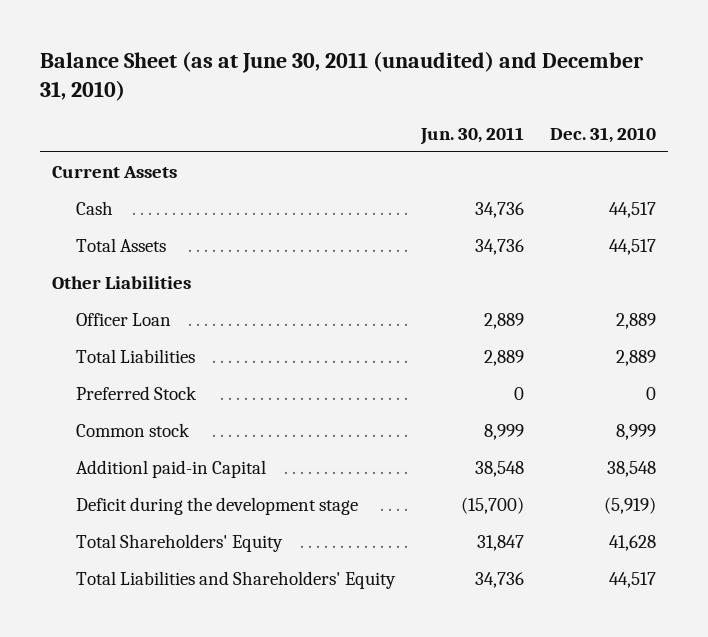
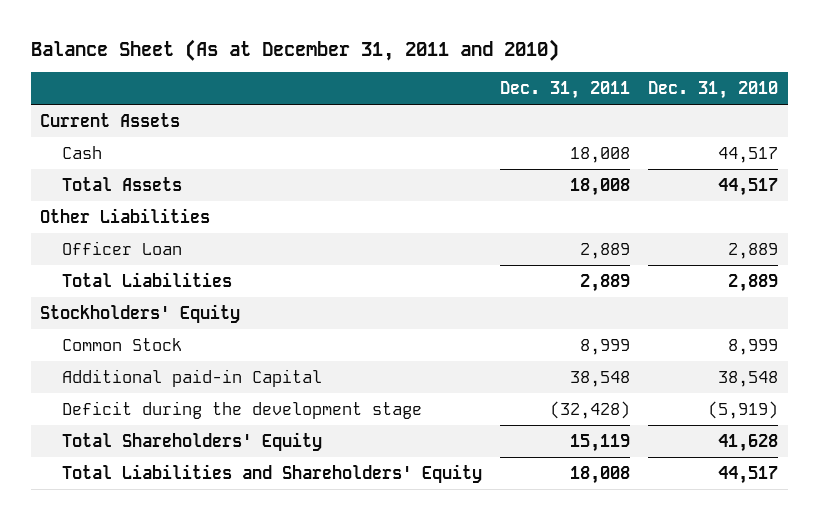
[39,51,643,101] Balance Sheet (as at June 30, 2011 (unaudited) and December 31, 2010) -> [30,39,559,62] Balance Sheet (As at December 31, 2011 and 2010)
[420,126,525,145] Jun. 30, 2011 -> none
none -> [500,81,631,100] Dec. 31, 2011
[76,385,198,400] Preferred Stock -> none
none -> [39,303,240,323] Stockholders' Equity
[76,422,191,437] Common stock -> [62,337,183,351] Common Stock
[76,459,267,478] Additionl paid-in Capital -> [62,368,323,387] Additional paid-in Capital

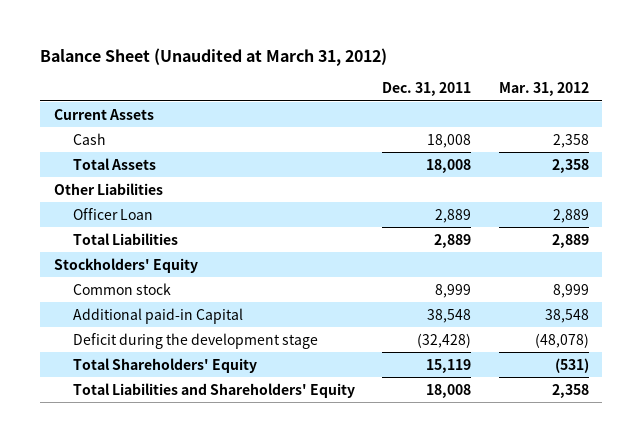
[30,39,559,62] Balance Sheet (As at December 31, 2011 and 2010) -> [40,47,388,66] Balance Sheet (Unaudited at March 31, 2012)
[648,81,779,100] Dec. 31, 2010 -> none
none -> [498,82,589,97] Mar. 31, 2012
[62,337,183,351] Common Stock -> [72,282,171,295] Common stock

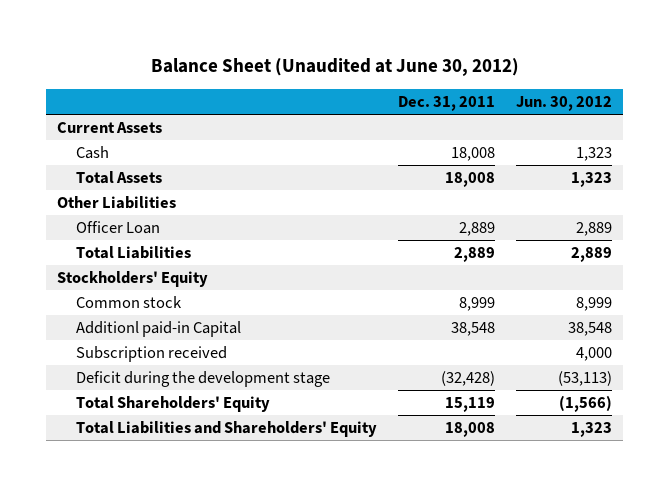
[40,47,388,66] Balance Sheet (Unaudited at March 31, 2012) -> [150,58,519,77] Balance Sheet (Unaudited at June 30, 2012)
[498,82,589,97] Mar. 31, 2012 -> none
none -> [516,95,613,111] Jun. 30, 2012
[72,307,243,324] Additional paid-in Capital -> [75,321,241,338] Additionl paid-in Capital
none -> [75,346,227,363] Subscription received

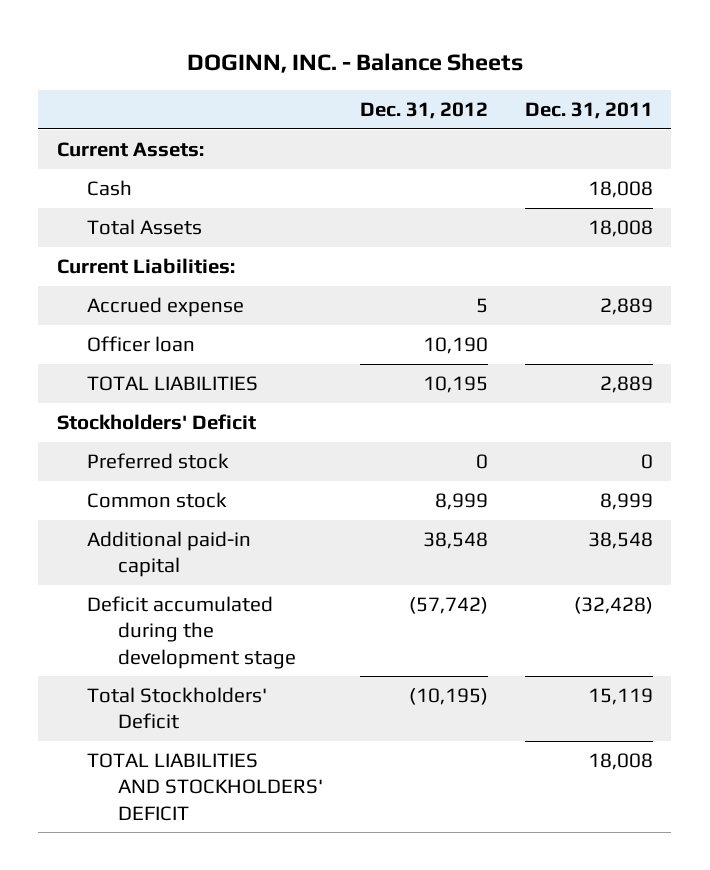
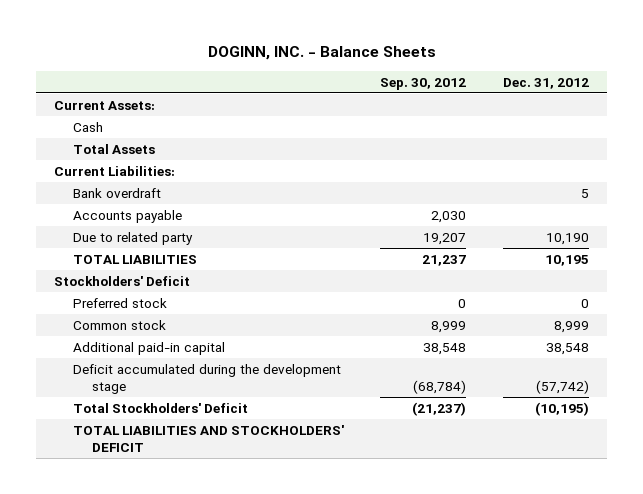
[524,102,653,120] Dec. 31, 2011 -> none
none -> [380,77,467,90] Sep. 30, 2012
[87,296,245,317] Accrued expense -> none
none -> [73,187,162,198] Bank overdraft
none -> [73,209,183,223] Accounts payable
[87,335,196,352] Officer loan -> [73,231,194,245] Due to related party

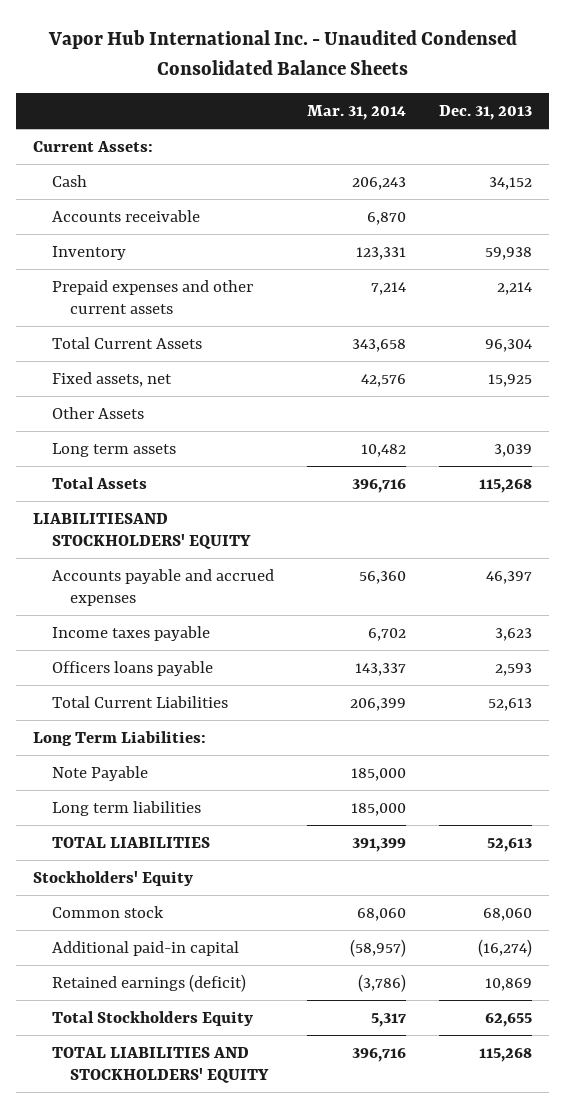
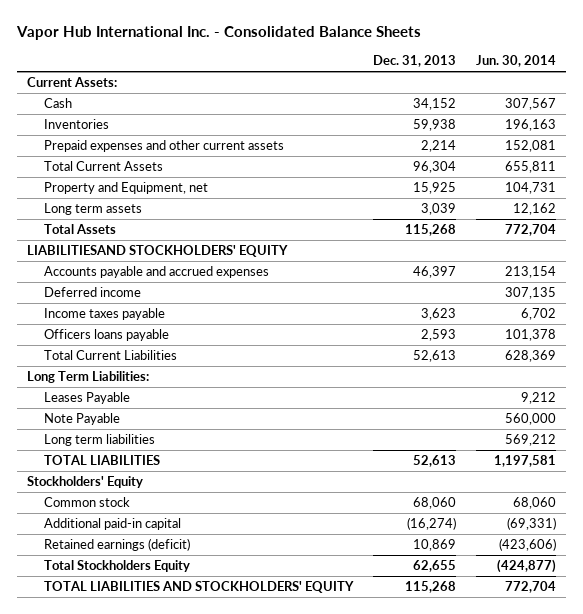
[47,30,517,75] Vapor Hub International Inc. - Unaudited Condensed Consolidated Balance Sheets -> [16,26,422,41] Vapor Hub International Inc. - Consolidated Balance Sheets
[306,105,406,121] Mar. 31, 2014 -> none
none -> [475,55,556,68] Jun. 30, 2014
[51,209,200,222] Accounts receivable -> none
[51,245,126,260] Inventory -> [44,119,110,130] Inventories
[51,406,144,419] Other Assets -> none
[51,371,172,387] Fixed assets, net -> [44,182,209,195] Property and Equipment, net
none -> [44,287,142,298] Deferred income
none -> [44,392,131,405] Leases Payable

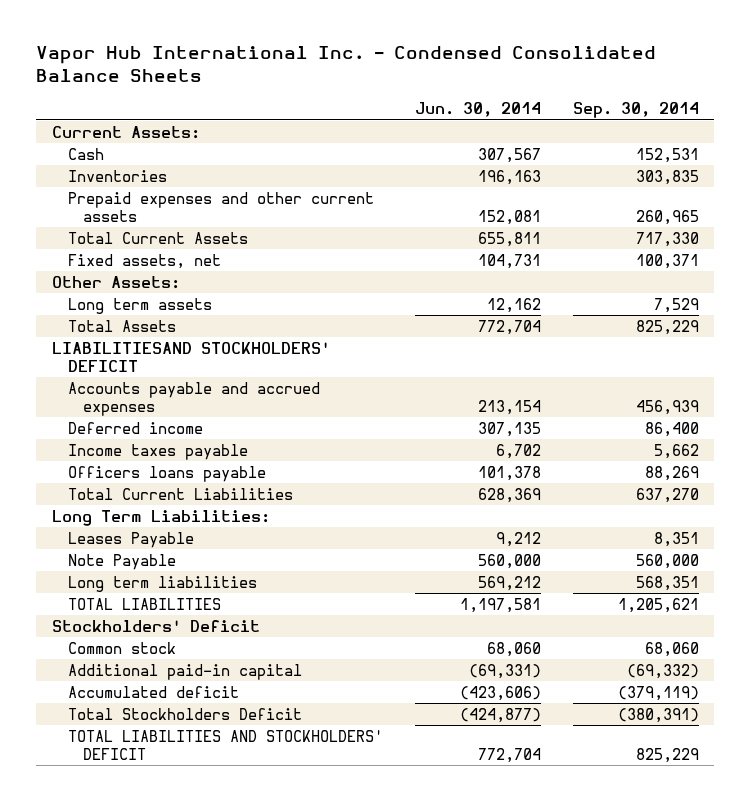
[16,26,422,41] Vapor Hub International Inc. - Consolidated Balance Sheets -> [36,46,657,83] Vapor Hub International Inc. - Condensed Consolidated Balance Sheets
[373,55,457,68] Dec. 31, 2013 -> none
none -> [572,102,699,119] Sep. 30, 2014
[44,182,209,195] Property and Equipment, net -> [67,253,221,269] Fixed assets, net
none -> [52,275,181,289] Other Assets:
[27,245,289,258] LIABILITIESAND STOCKHOLDERS' EQUITY -> [52,341,331,372] LIABILITIESAND STOCKHOLDERS' DEFICIT
[27,476,144,489] Stockholders' Equity -> [52,619,261,632] Stockholders' Deficit
[44,538,191,552] Retained earnings (deficit) -> [67,685,239,698] Accumulated deficit
[44,560,191,573] Total Stockholders Equity -> [67,707,302,720] Total Stockholders Deficit
[44,581,355,594] TOTAL LIABILITIES AND STOCKHOLDERS' EQUITY -> [67,729,383,760] TOTAL LIABILITIES AND STOCKHOLDERS' DEFICIT

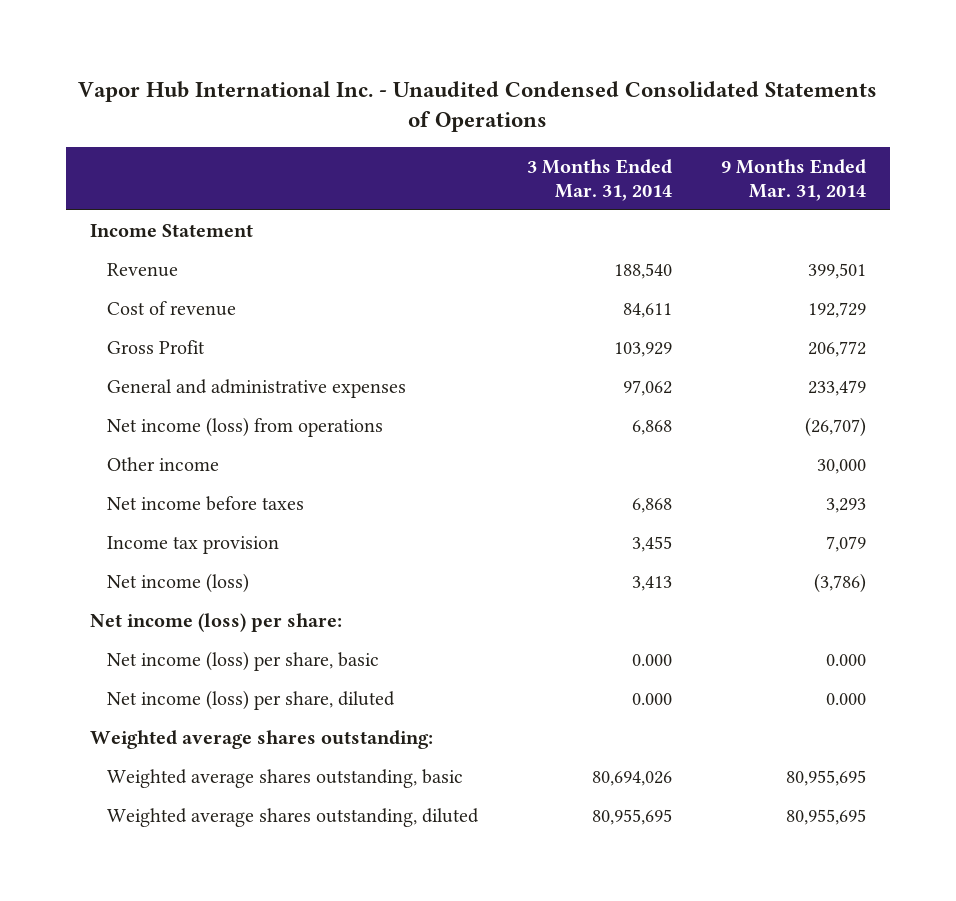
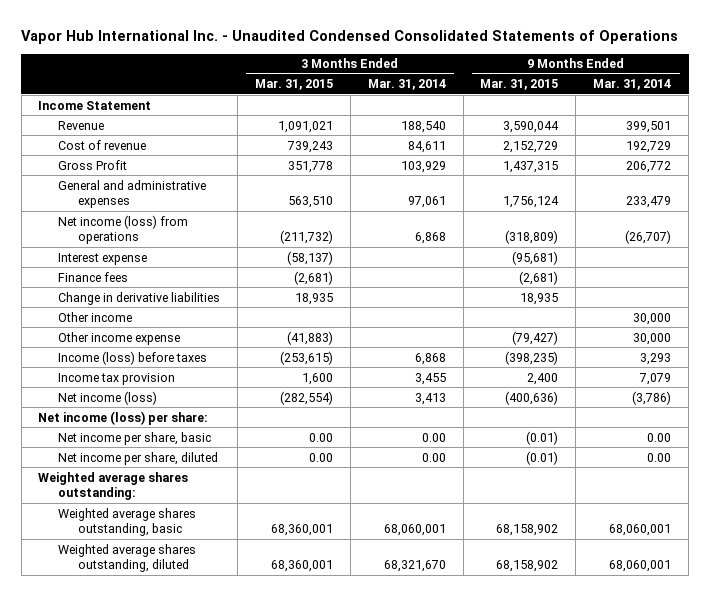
none -> [254,79,333,91] Mar. 31, 2015
none -> [480,79,559,91] Mar. 31, 2015
[623,379,673,396] 97,062 -> [407,196,446,209] 97,061
none -> [58,252,148,265] Interest expense
none -> [58,271,129,282] Finance fees
none -> [58,291,221,305] Change in derivative liabilities
none -> [58,331,181,345] Other income expense
[107,495,305,511] Net income before taxes -> [58,350,208,365] Income (loss) before taxes
[107,650,380,671] Net income (loss) per share, basic -> [58,431,212,445] Net income per share, basic
[632,653,673,666] 0.000 -> [421,432,446,442] 0.00
[825,653,866,666] 0.000 -> [647,432,672,442] 0.00
[107,689,396,710] Net income (loss) per share, diluted -> [58,451,219,465] Net income per share, diluted
[632,692,673,705] 0.000 -> [421,452,446,462] 0.00
[825,692,866,705] 0.000 -> [647,452,672,462] 0.00
[592,770,673,786] 80,694,026 -> [383,524,446,537] 68,060,001
[785,769,866,786] 80,955,695 -> [609,524,672,537] 68,060,001
[592,808,673,825] 80,955,695 -> [383,560,446,573] 68,321,670
[785,808,866,825] 80,955,695 -> [609,560,672,573] 68,060,001

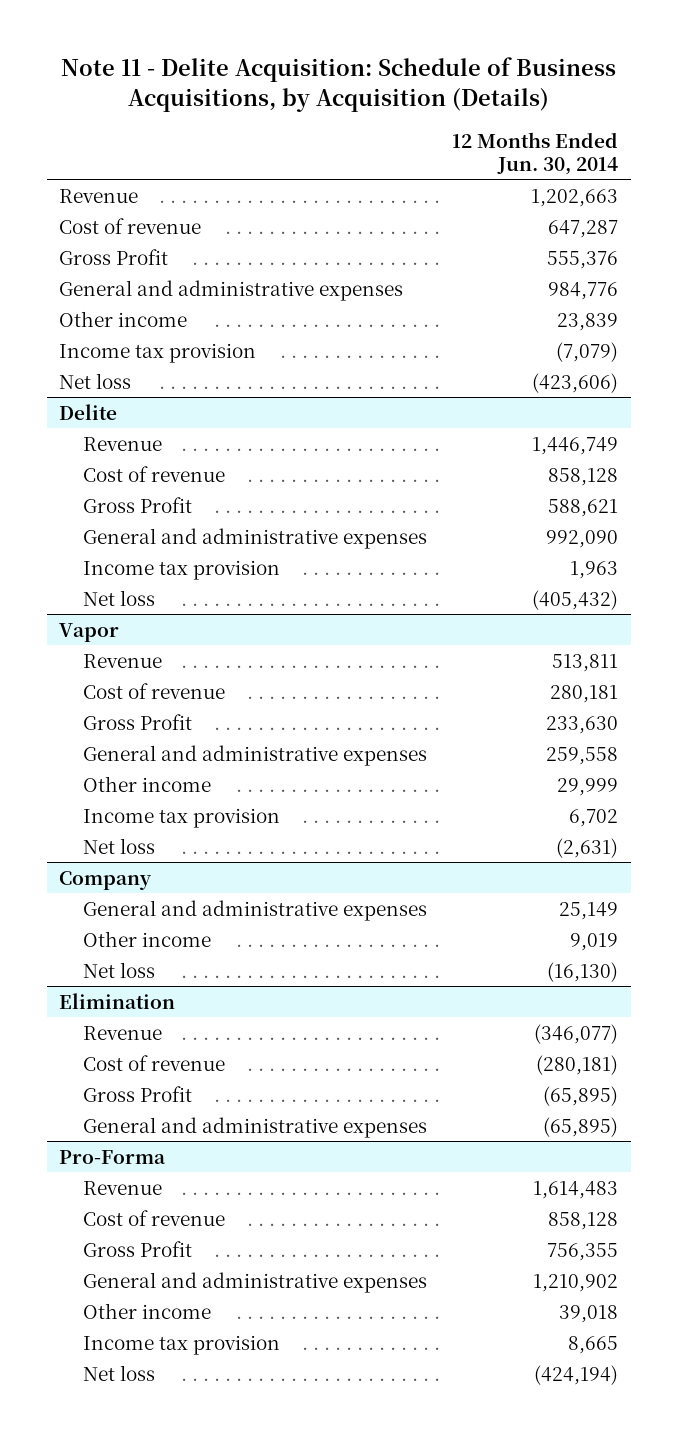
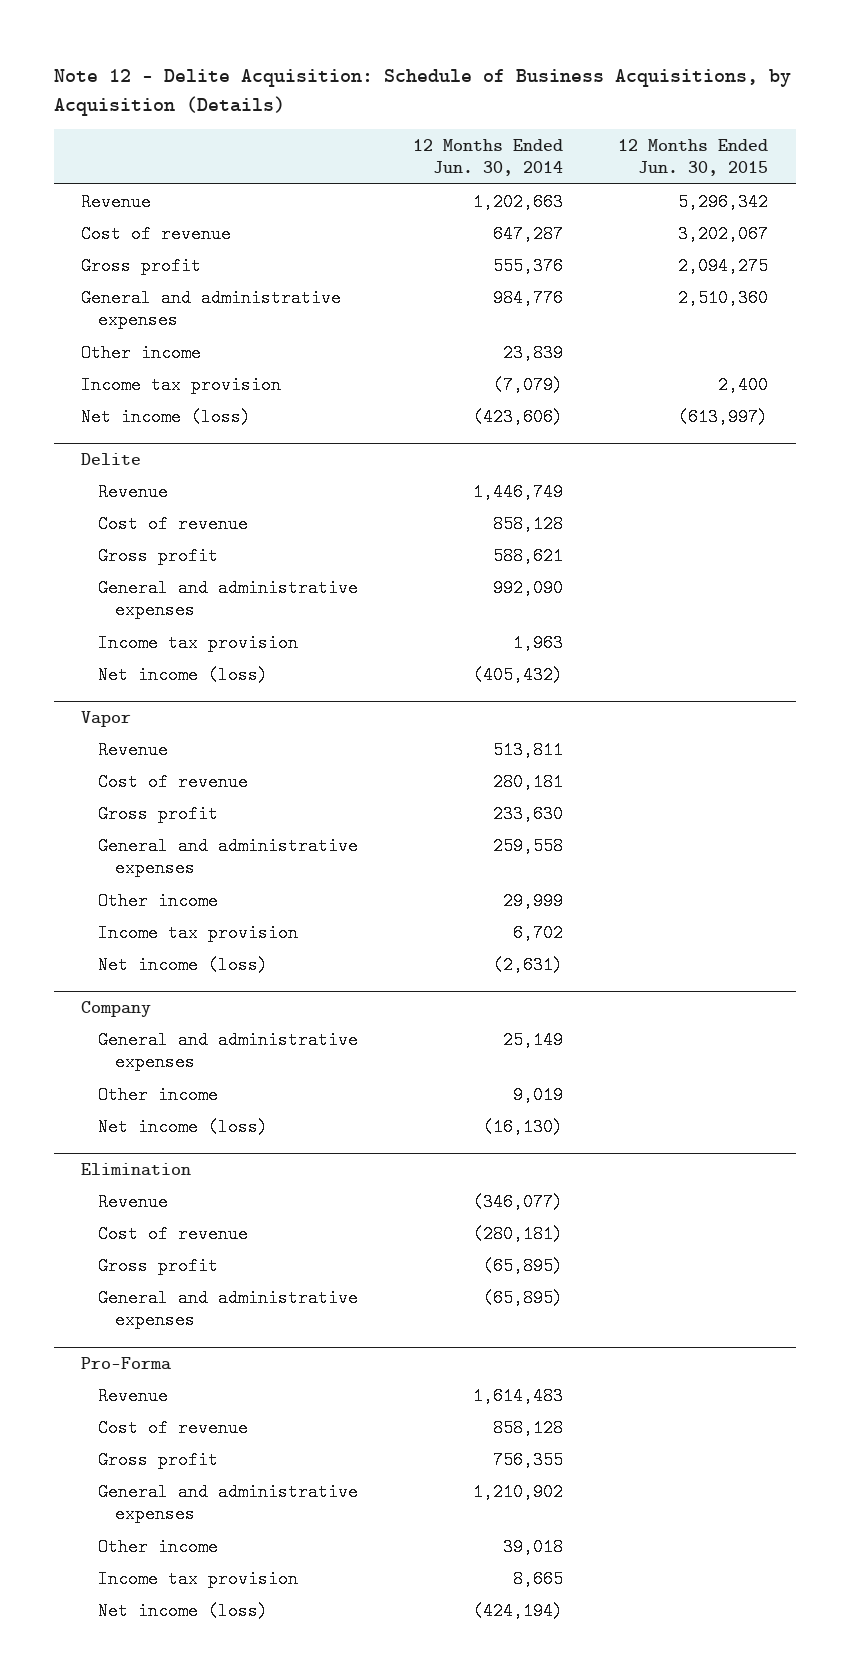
[60,57,616,113] Note 11 - Delite Acquisition: Schedule of Business Acquisitions, by Acquisition (Details) -> [53,69,791,116] Note 12 - Delite Acquisition: Schedule of Business Acquisitions, by Acquisition (Details)
none -> [618,138,769,177] 12 Months Ended Jun. 30, 2015
[59,248,169,265] Gross Profit -> [81,256,202,275] Gross profit
[59,372,132,389] Net loss -> [81,407,252,426] Net income (loss)
[83,496,193,513] Gross Profit -> [97,546,218,565] Gross profit
[83,589,156,606] Net loss -> [97,665,268,684] Net income (loss)
[83,713,193,730] Gross Profit -> [97,804,218,823] Gross profit
[83,837,156,854] Net loss -> [97,955,268,974] Net income (loss)
[83,961,156,978] Net loss -> [97,1117,268,1136] Net income (loss)
[83,1085,193,1102] Gross Profit -> [97,1256,218,1275] Gross profit
[83,1240,193,1257] Gross Profit -> [97,1450,218,1469] Gross profit
[83,1364,156,1381] Net loss -> [97,1601,268,1620] Net income (loss)

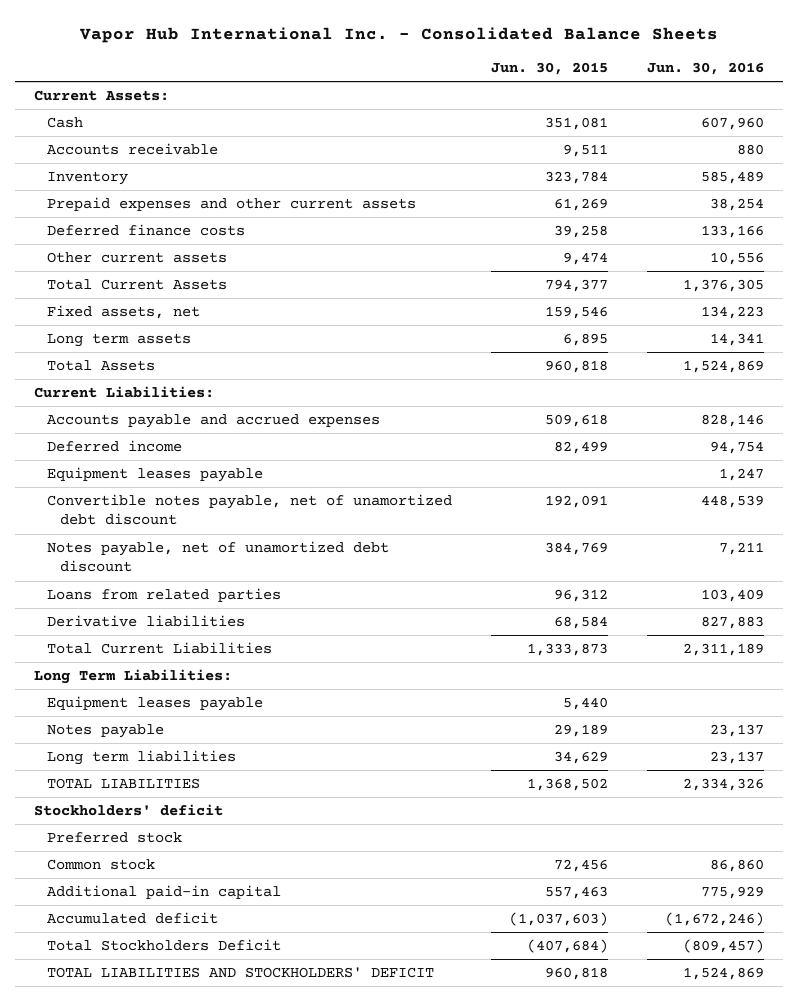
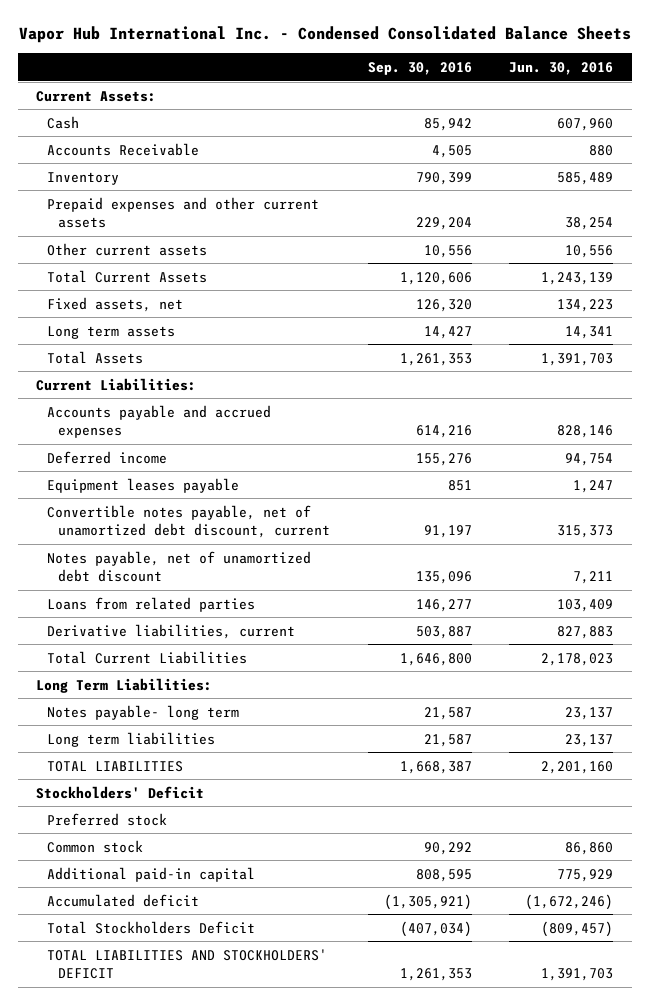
[79,26,719,43] Vapor Hub International Inc. - Consolidated Balance Sheets -> [18,26,631,44] Vapor Hub International Inc. - Condensed Consolidated Balance Sheets
[491,62,609,76] Jun. 30, 2015 -> none
none -> [367,61,472,75] Sep. 30, 2016
[47,143,219,156] Accounts receivable -> [47,142,200,156] Accounts Receivable
[47,224,246,237] Deferred finance costs -> none
[682,279,764,293] 1,376,305 -> [541,271,614,285] 1,243,139
[682,360,764,374] 1,524,869 -> [541,352,614,366] 1,391,703
[47,494,453,526] Convertible notes payable, net of unamortized debt discount -> [47,504,331,538] Convertible notes payable, net of unamortized debt discount, current
[700,495,764,509] 448,539 -> [557,524,614,538] 315,373
[47,615,246,628] Derivative liabilities -> [47,623,296,639] Derivative liabilities, current
[682,643,764,657] 2,311,189 -> [541,652,614,666] 2,178,023
[47,696,264,712] Equipment leases payable -> none
[47,724,165,739] Notes payable -> [47,704,240,720] Notes payable- long term
[682,778,764,792] 2,334,326 -> [541,760,614,774] 2,201,160
[34,804,224,817] Stockholders' deficit -> [36,785,205,799] Stockholders' Deficit
[682,967,764,981] 1,524,869 -> [541,967,614,981] 1,391,703

